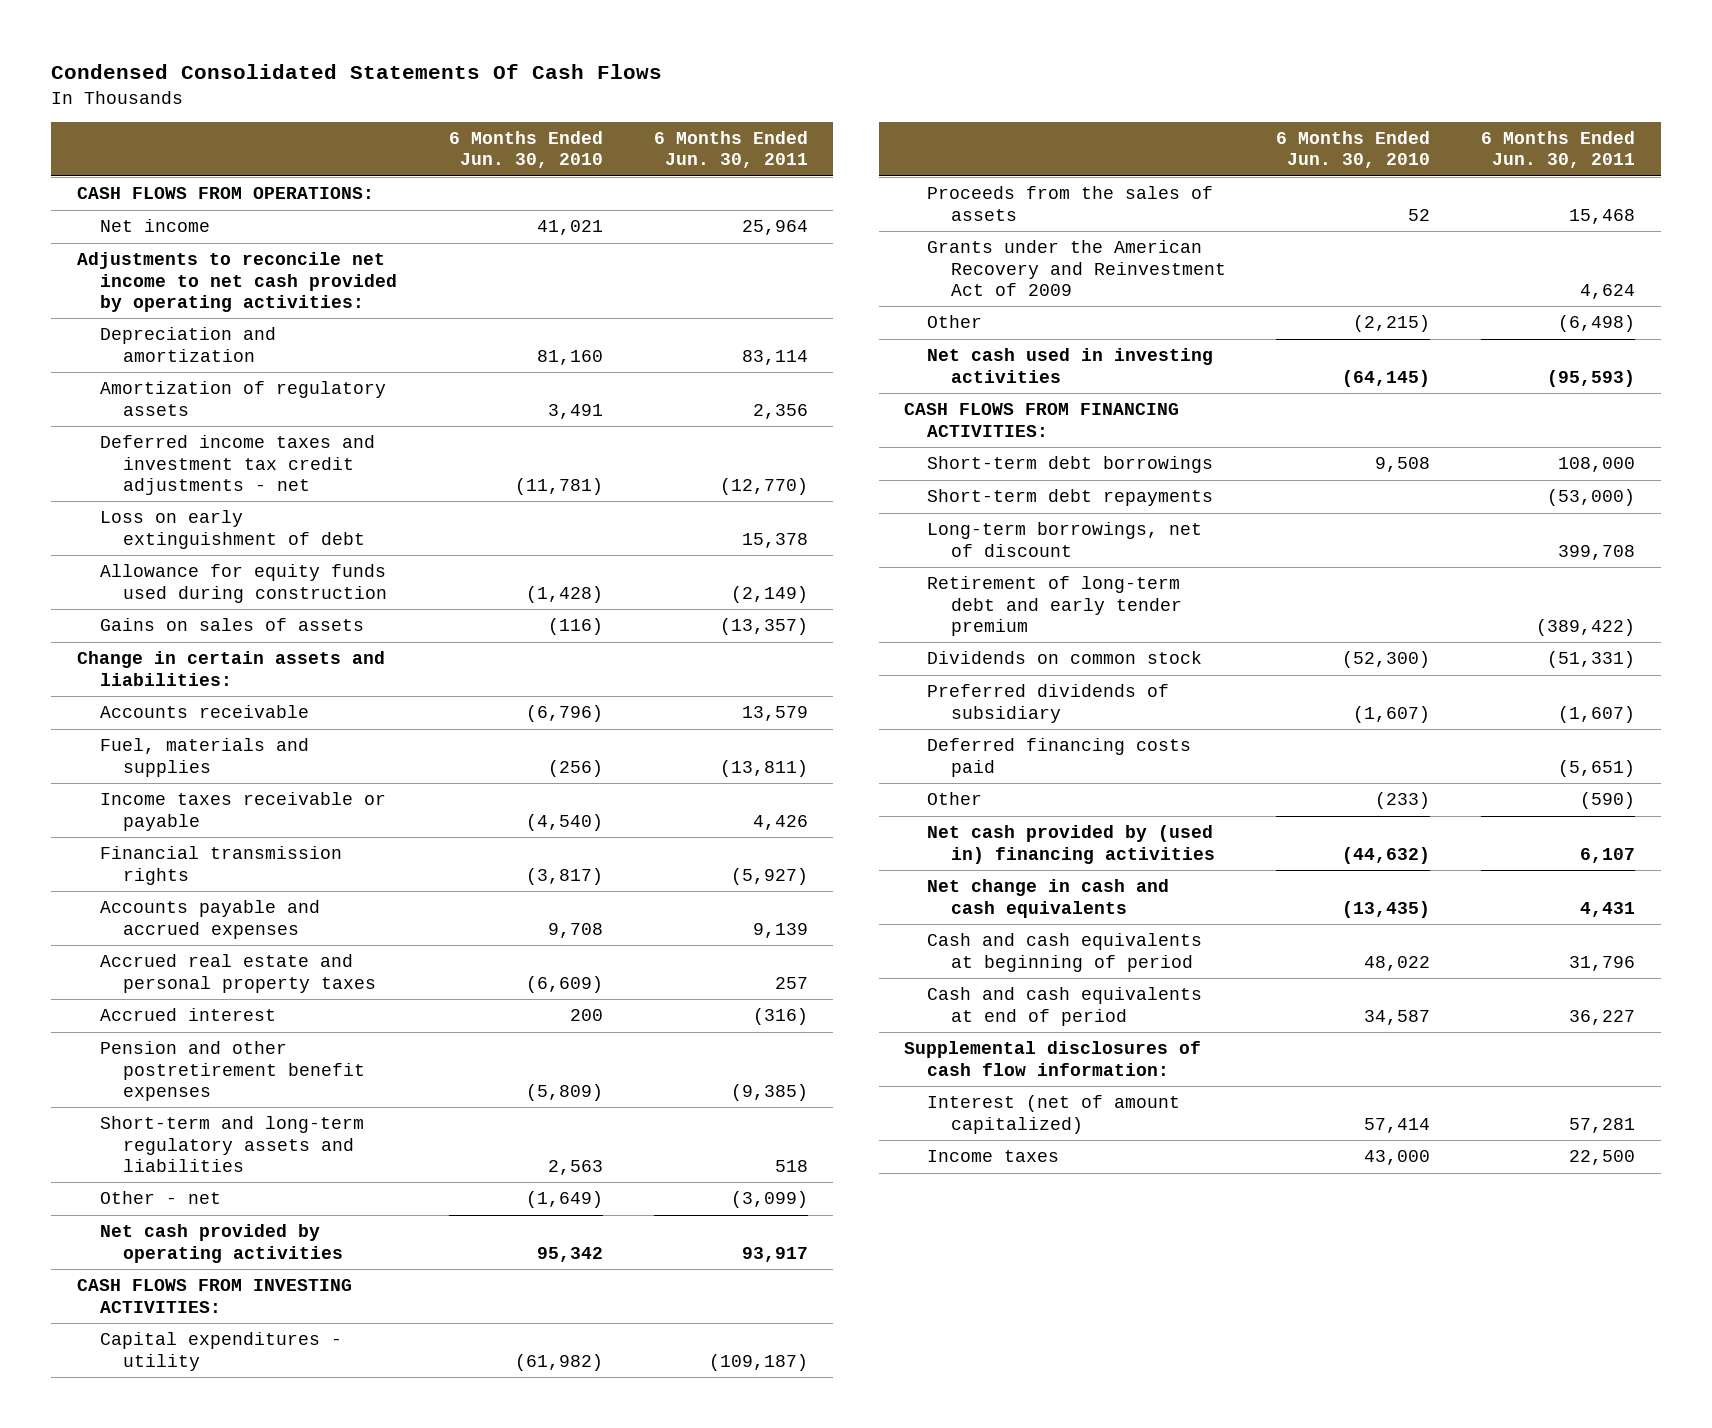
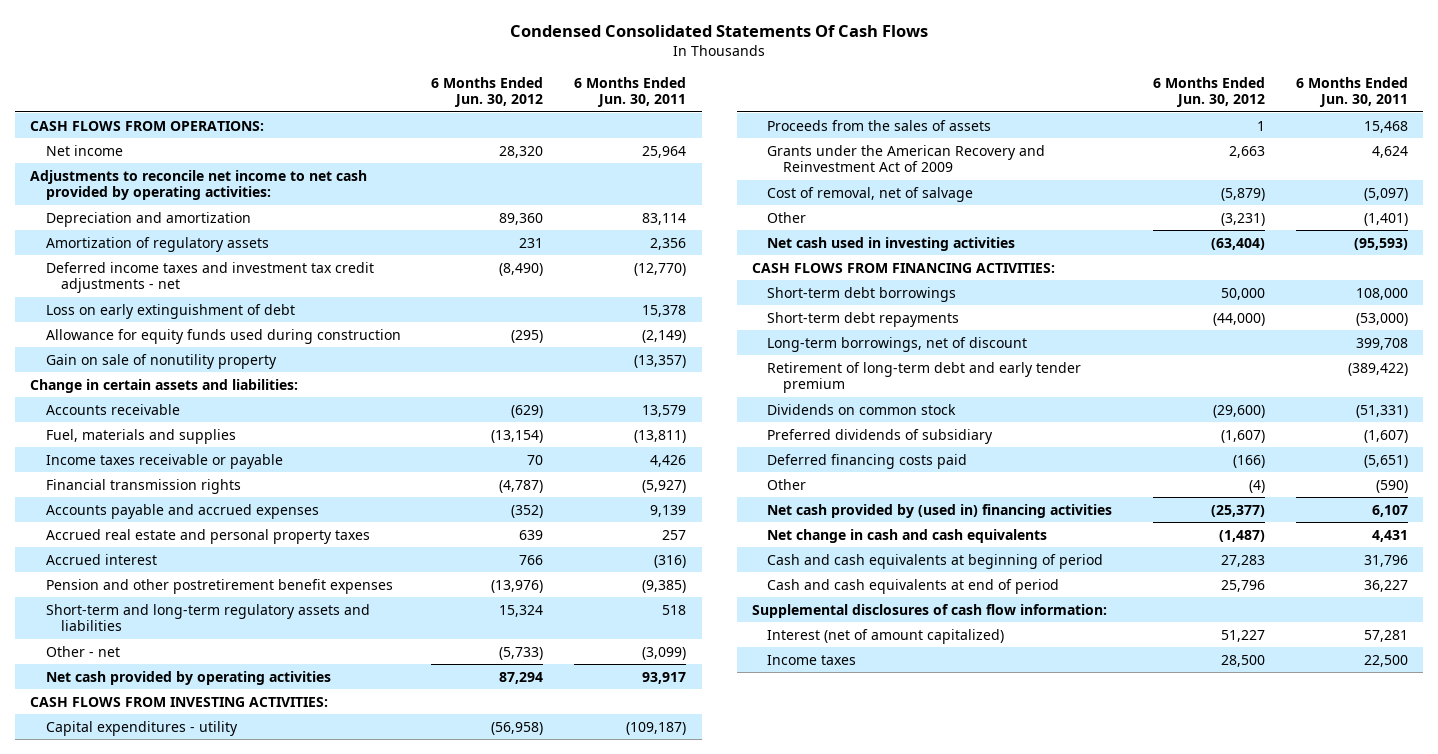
[449,131,604,169] 6 Months Ended Jun. 30, 2010 -> none
none -> [431,76,544,108] 6 Months Ended Jun. 30, 2012
[99,618,364,632] Gains on sales of assets -> [45,353,277,369] Gain on sale of nonutility property
none -> [767,186,974,202] Cost of removal, net of salvage
[1558,315,1636,333] (6,498) -> [1364,212,1409,226] (1,401)

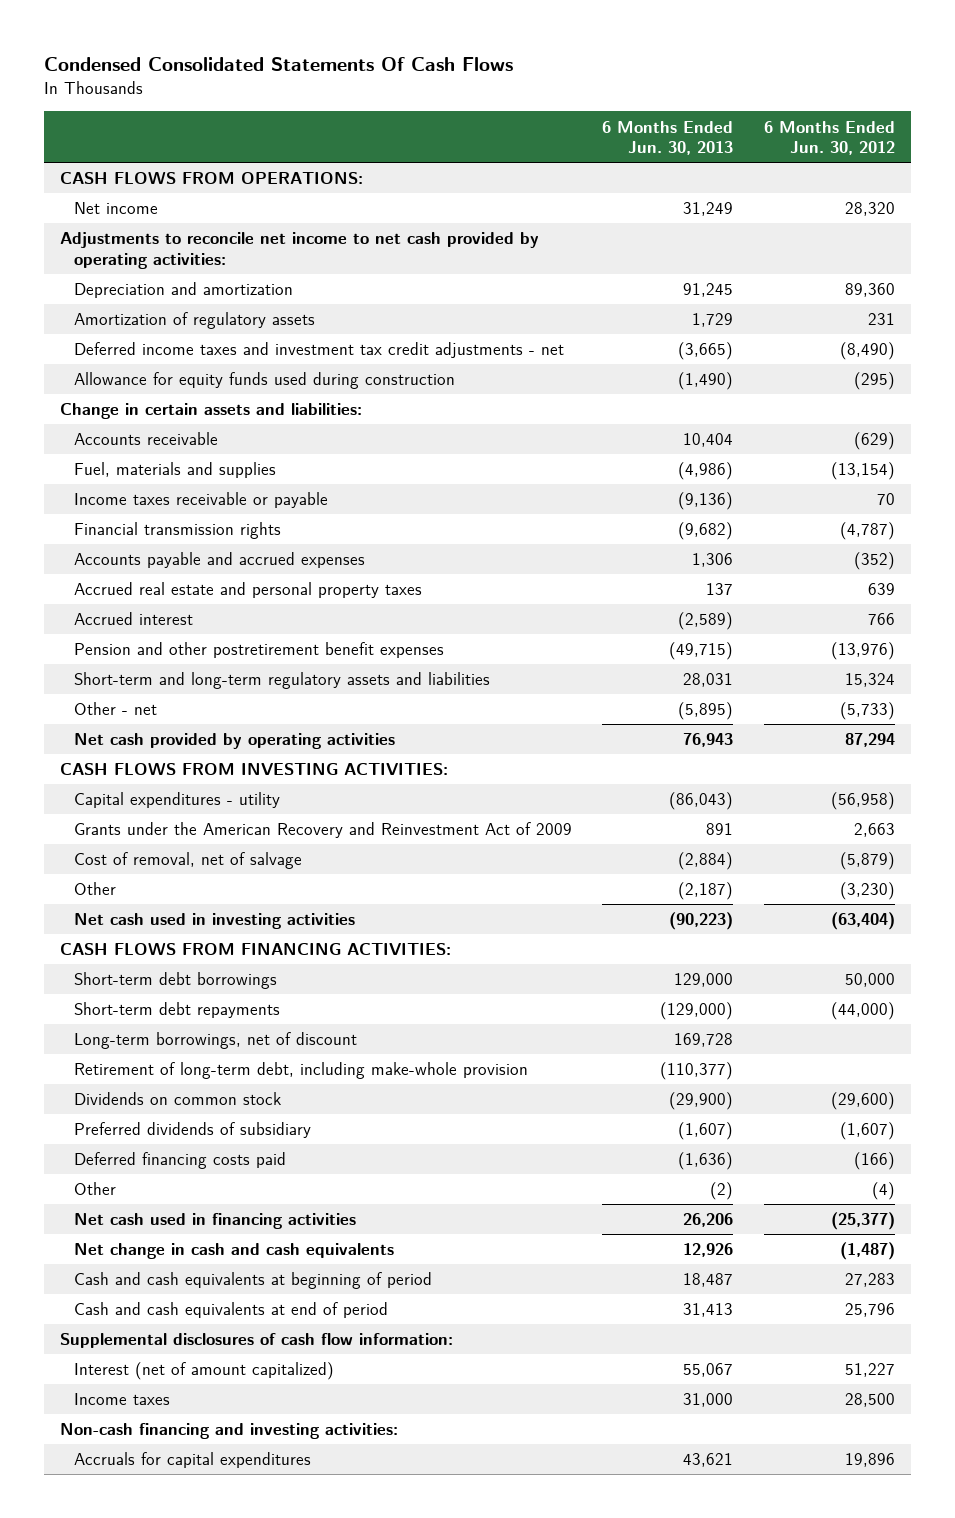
[574,76,687,108] 6 Months Ended Jun. 30, 2011 -> none
none -> [602,120,734,155] 6 Months Ended Jun. 30, 2013
[45,303,295,319] Loss on early extinguishment of debt -> none
[45,353,277,369] Gain on sale of nonutility property -> none
[767,119,992,131] Proceeds from the sales of assets -> none
[1221,212,1266,226] (3,231) -> [840,882,896,901] (3,230)
[767,361,1082,394] Retirement of long-term debt and early tender premium -> none
none -> [73,1062,528,1080] Retirement of long-term debt, including make-whole provision
[767,503,1113,518] Net cash provided by (used in) financing activities -> [73,1213,356,1230] Net cash used in financing activities
none -> [59,1423,398,1440] Non-cash financing and investing activities:
none -> [73,1452,311,1469] Accruals for capital expenditures

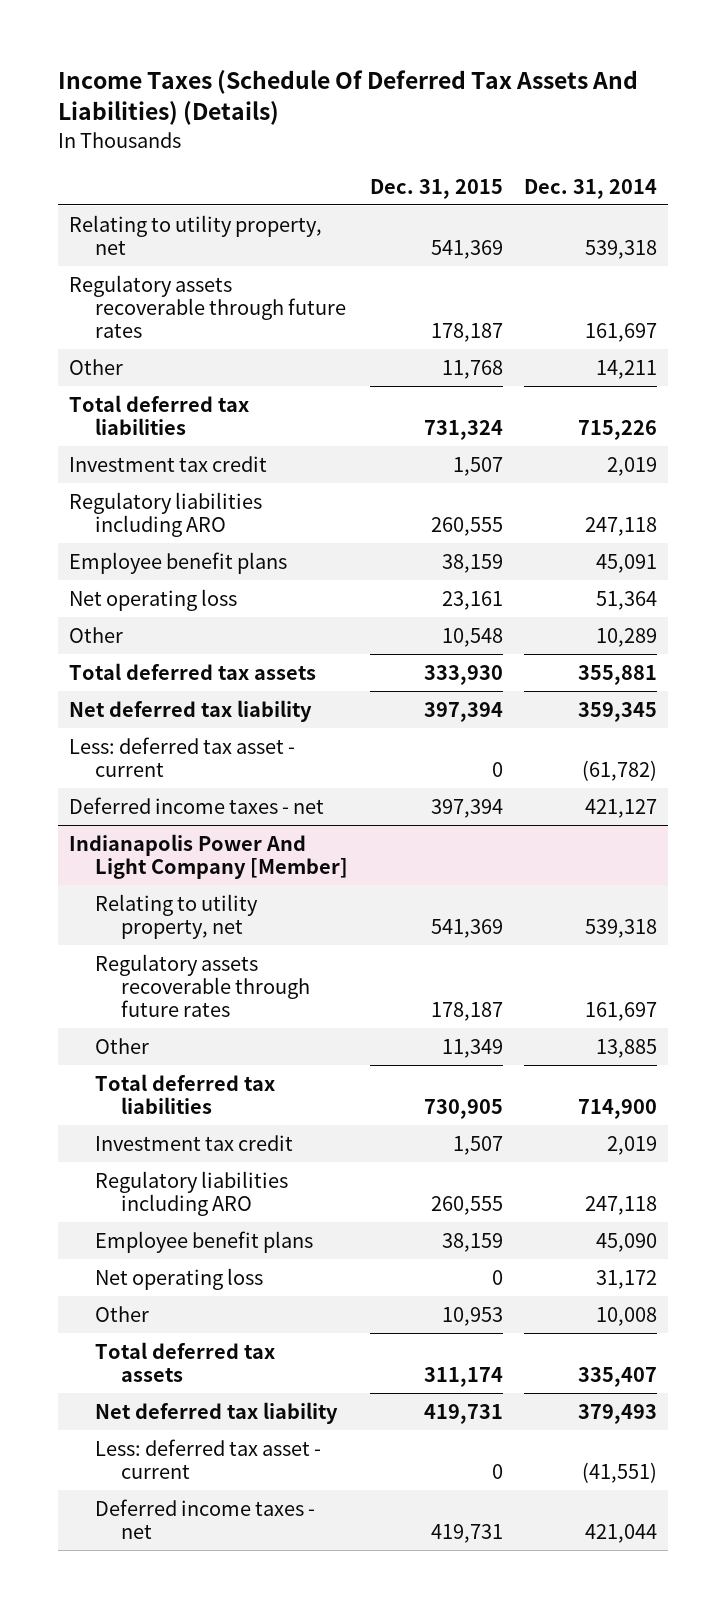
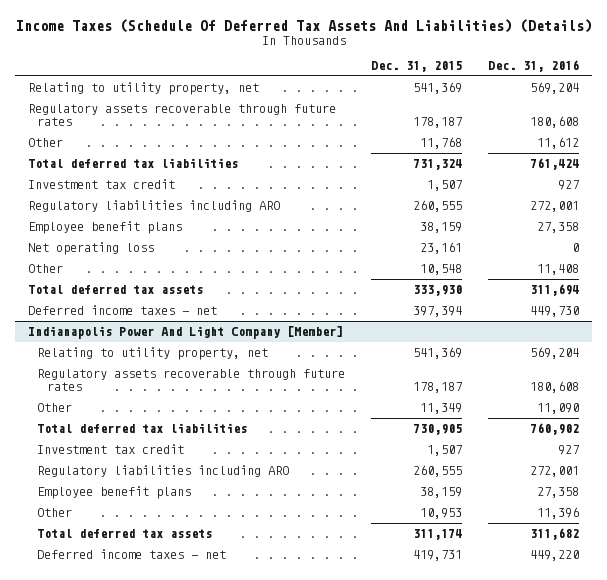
[524,178,658,199] Dec. 31, 2014 -> none
none -> [488,60,580,73] Dec. 31, 2016
[68,699,312,722] Net deferred tax liability -> none
[68,736,295,778] Less: deferred tax asset - current -> none
[94,1267,263,1290] Net operating loss -> none
[94,1401,338,1424] Net deferred tax liability -> none
[94,1438,321,1480] Less: deferred tax asset - current -> none

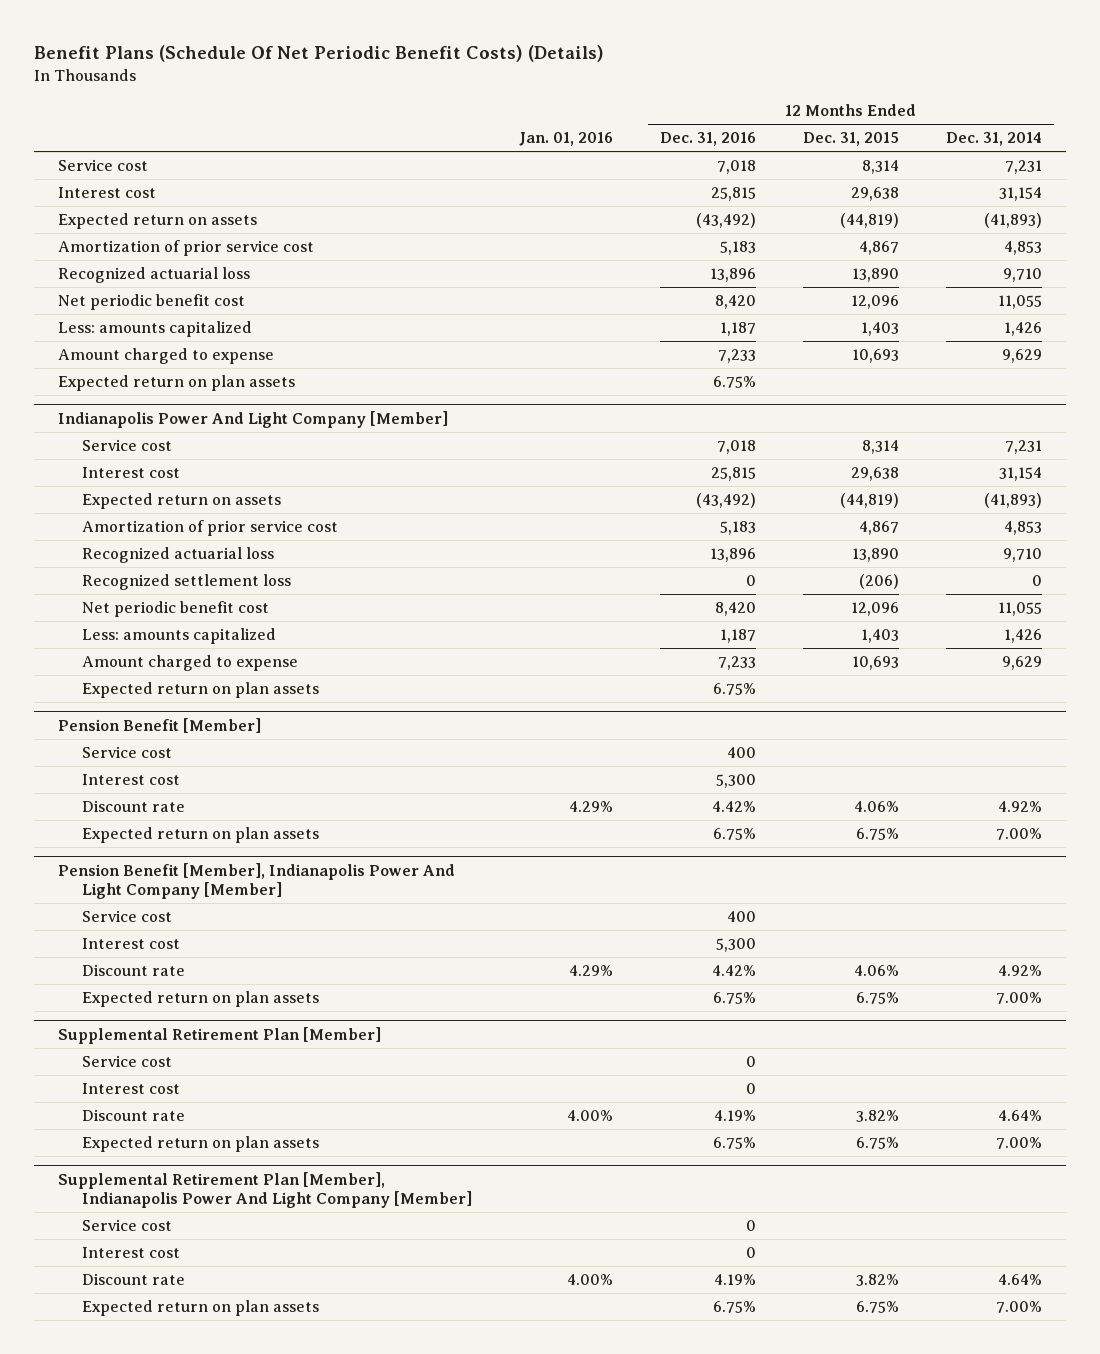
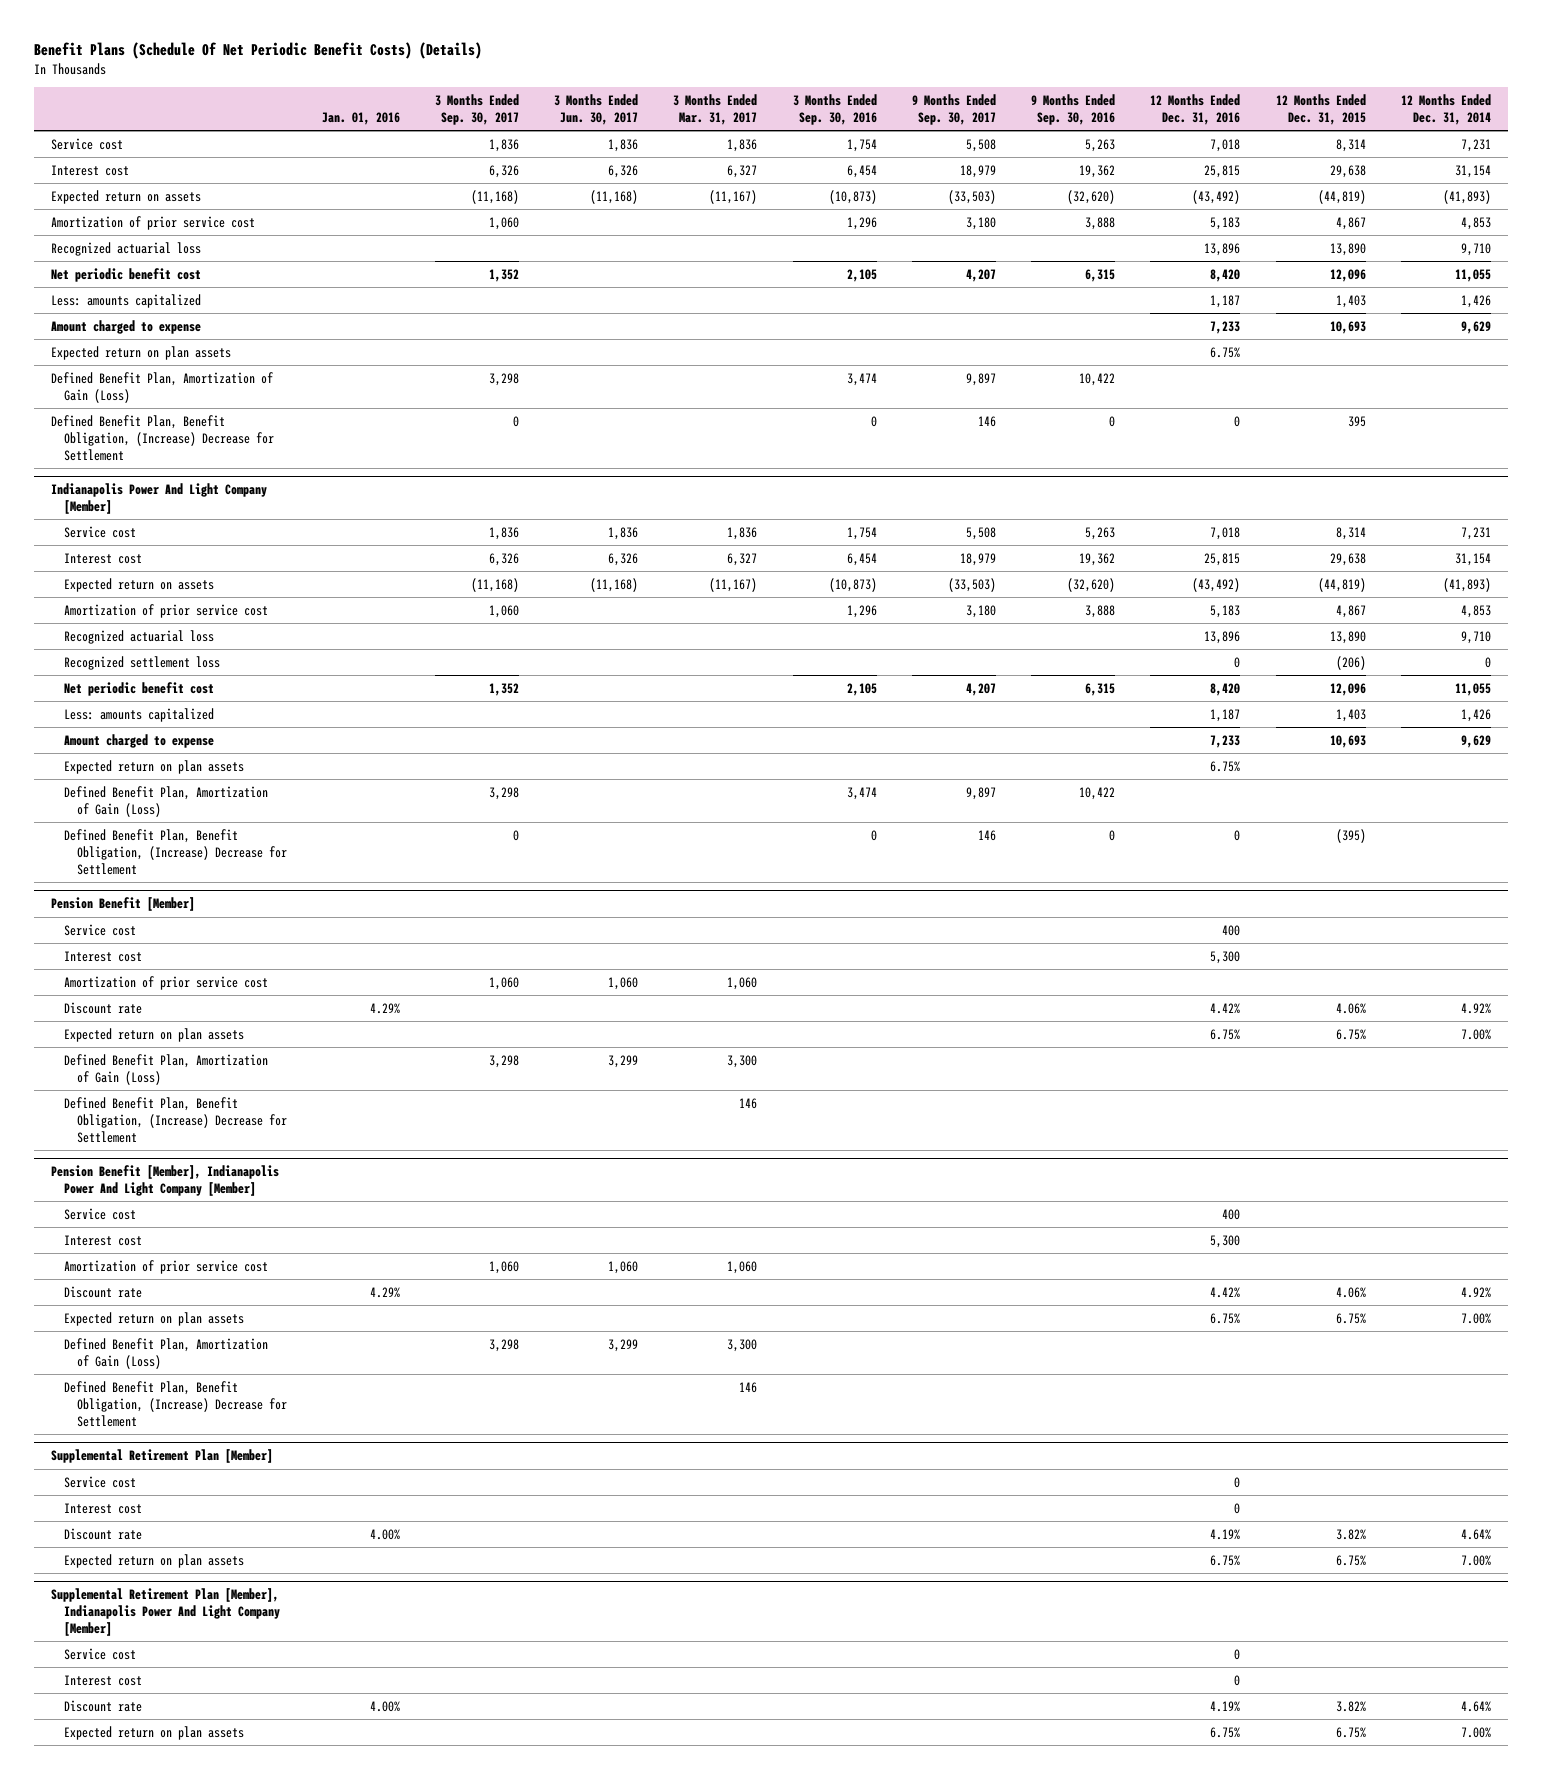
none -> [434,94,519,125] 3 Months Ended Sep. 30, 2017
none -> [554,94,639,125] 3 Months Ended Jun. 30, 2017
none -> [673,94,758,125] 3 Months Ended Mar. 31, 2017
none -> [792,94,877,125] 3 Months Ended Sep. 30, 2016
none -> [911,94,996,125] 9 Months Ended Sep. 30, 2017
none -> [1031,94,1116,125] 9 Months Ended Sep. 30, 2016
none -> [51,371,274,403] Defined Benefit Plan, Amortization of Gain (Loss)
none -> [51,414,274,461] Defined Benefit Plan, Benefit Obligation, (Increase) Decrease for Settlement
none -> [63,785,268,817] Defined Benefit Plan, Amortization of Gain (Loss)
none -> [63,828,287,875] Defined Benefit Plan, Benefit Obligation, (Increase) Decrease for Settlement
none -> [63,975,268,990] Amortization of prior service cost
none -> [63,1053,268,1085] Defined Benefit Plan, Amortization of Gain (Loss)
none -> [63,1096,287,1143] Defined Benefit Plan, Benefit Obligation, (Increase) Decrease for Settlement
none -> [63,1259,268,1274] Amortization of prior service cost
none -> [63,1337,268,1369] Defined Benefit Plan, Amortization of Gain (Loss)
none -> [63,1380,287,1427] Defined Benefit Plan, Benefit Obligation, (Increase) Decrease for Settlement

